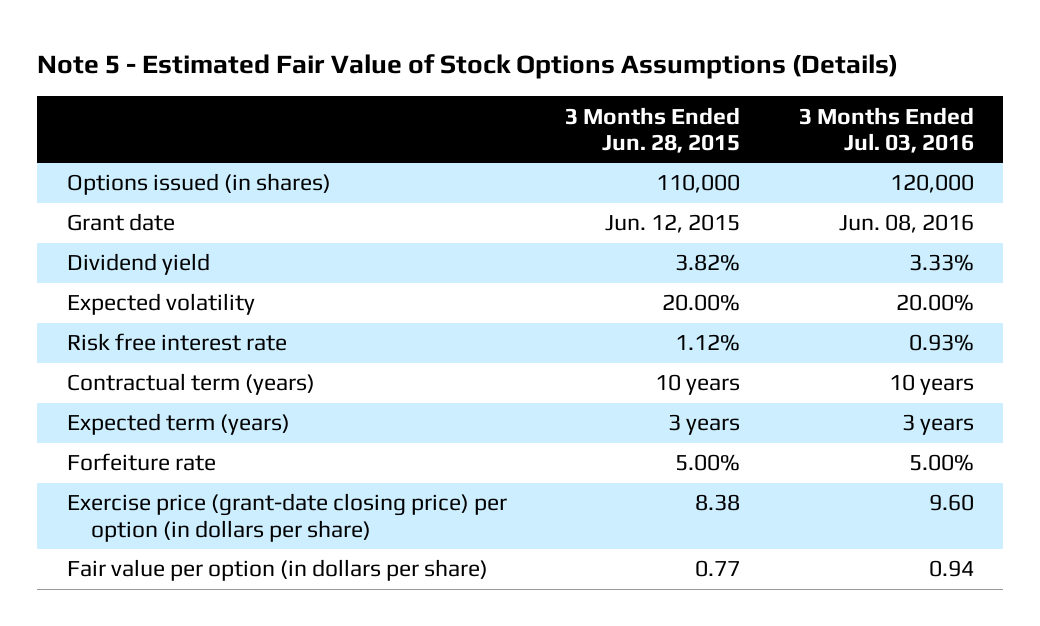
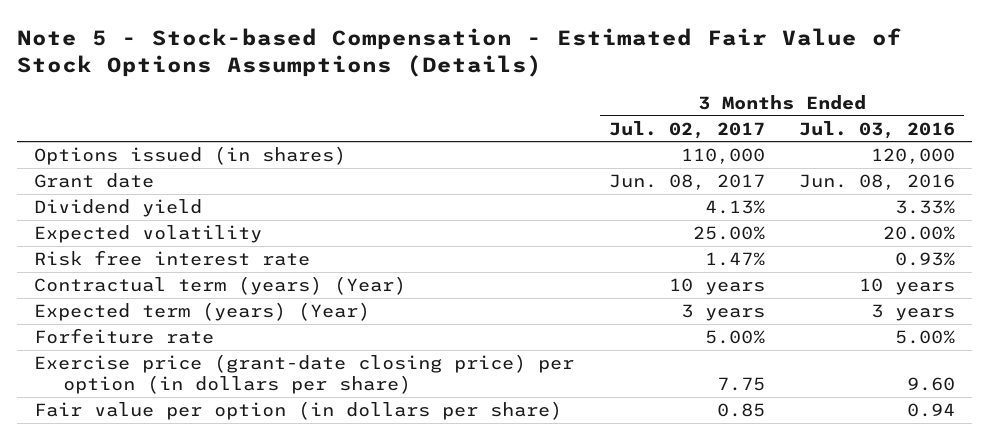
[37,54,899,80] Note 5 - Estimated Fair Value of Stock Options Assumptions (Details) -> [17,27,903,78] Note 5 - Stock-based Compensation - Estimated Fair Value of Stock Options Assumptions (Details)
[565,106,741,154] 3 Months Ended Jun. 28, 2015 -> none
none -> [608,120,765,139] Jul. 02, 2017
[66,373,315,396] Contractual term (years) -> [34,276,407,296] Contractual term (years) (Year)
[66,413,290,436] Expected term (years) -> [34,302,371,322] Expected term (years) (Year)

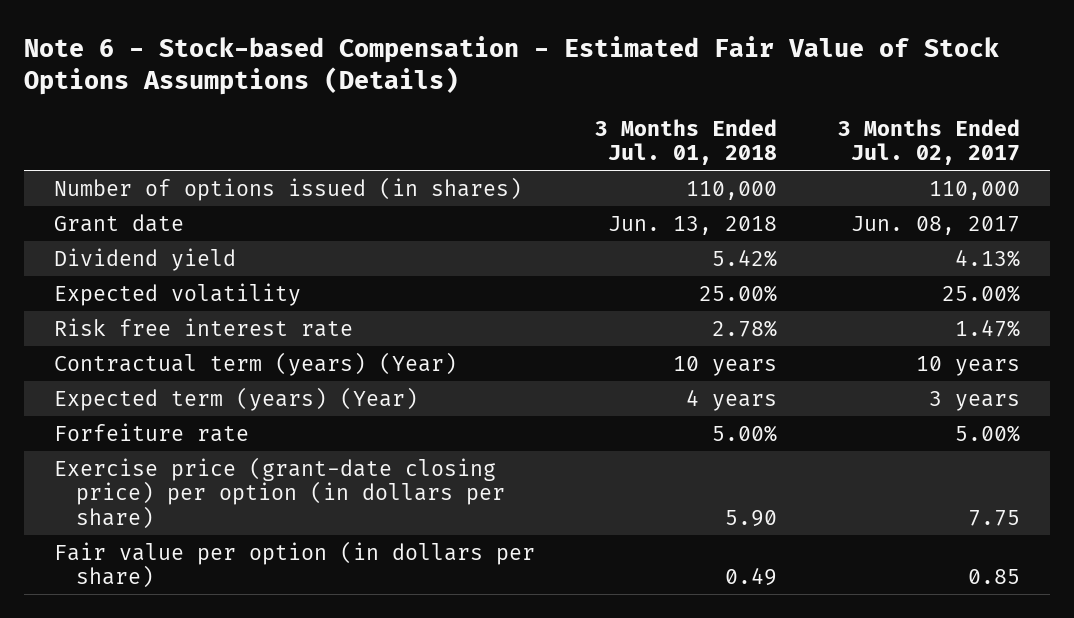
[17,27,903,78] Note 5 - Stock-based Compensation - Estimated Fair Value of Stock Options Assumptions (Details) -> [23,35,999,96] Note 6 - Stock-based Compensation - Estimated Fair Value of Stock Options Assumptions (Details)
[799,120,956,139] Jul. 03, 2016 -> none
none -> [595,118,778,165] 3 Months Ended Jul. 01, 2018
[34,146,347,166] Options issued (in shares) -> [54,176,523,201] Number of options issued (in shares)

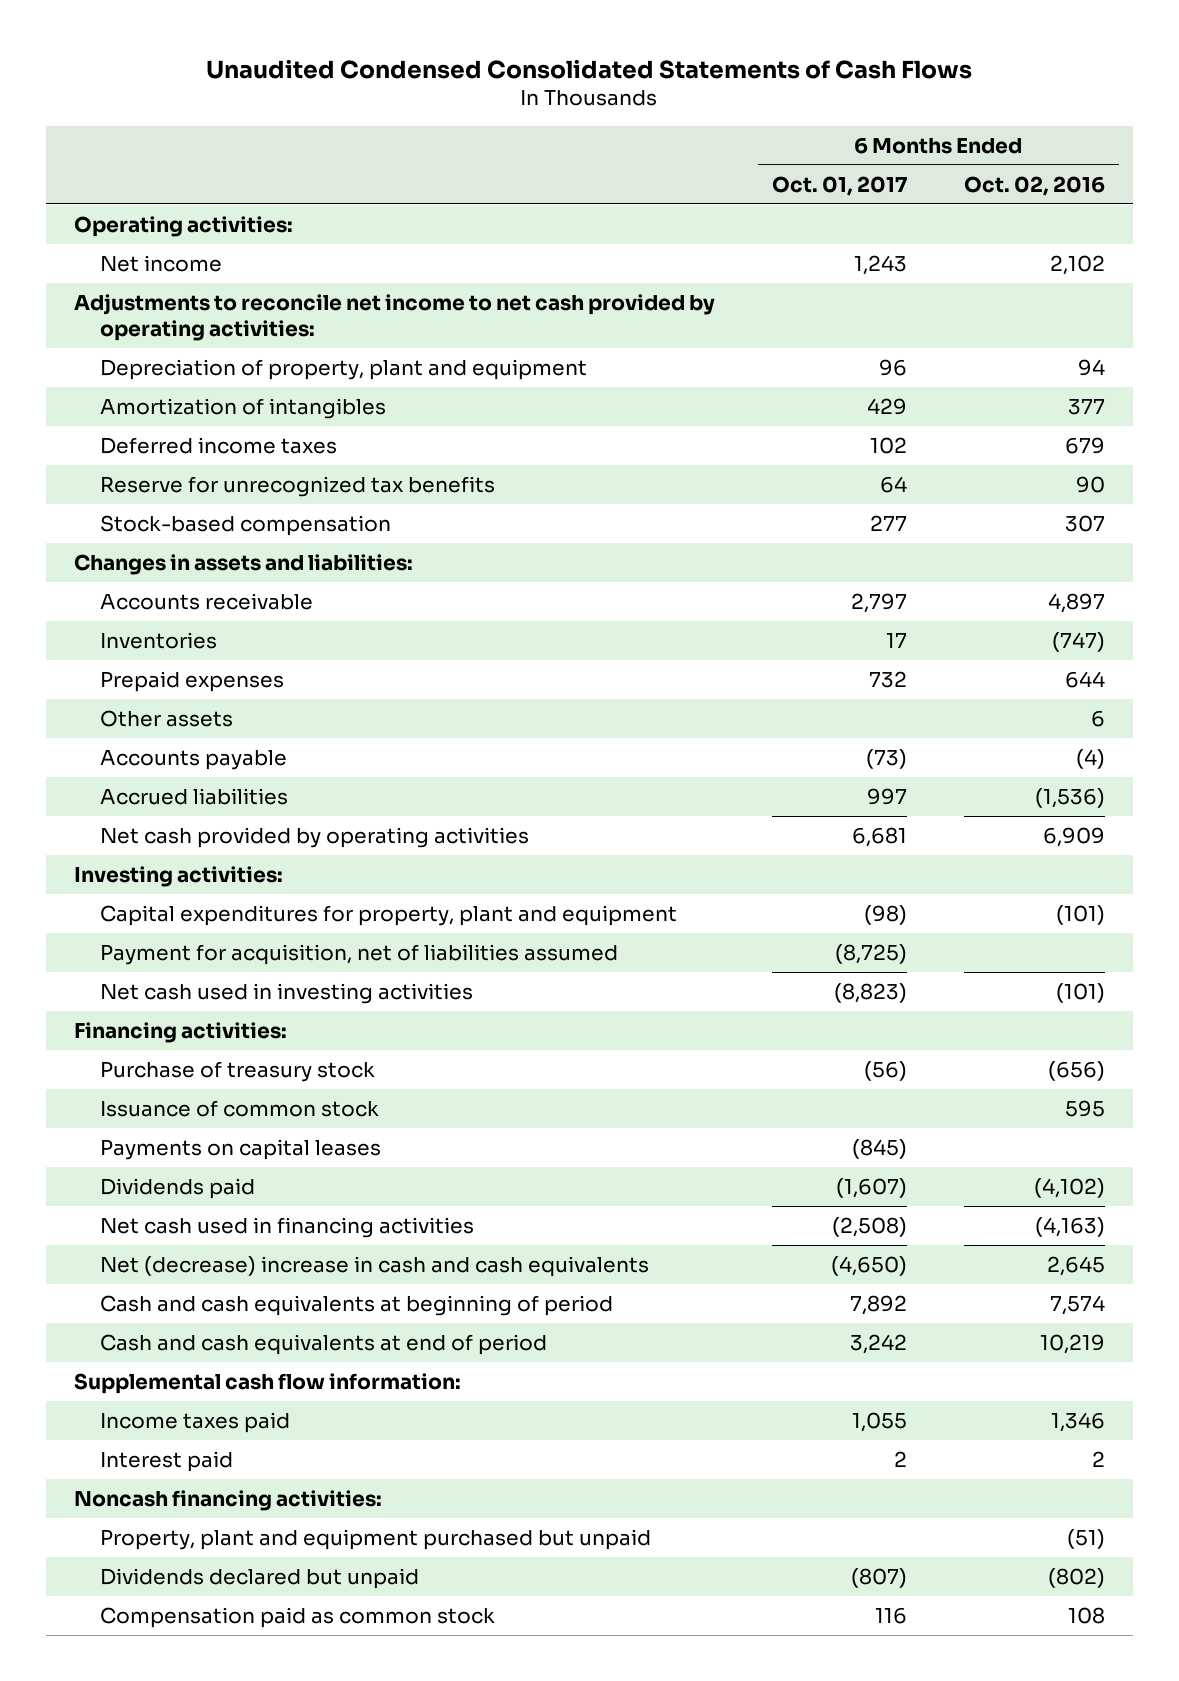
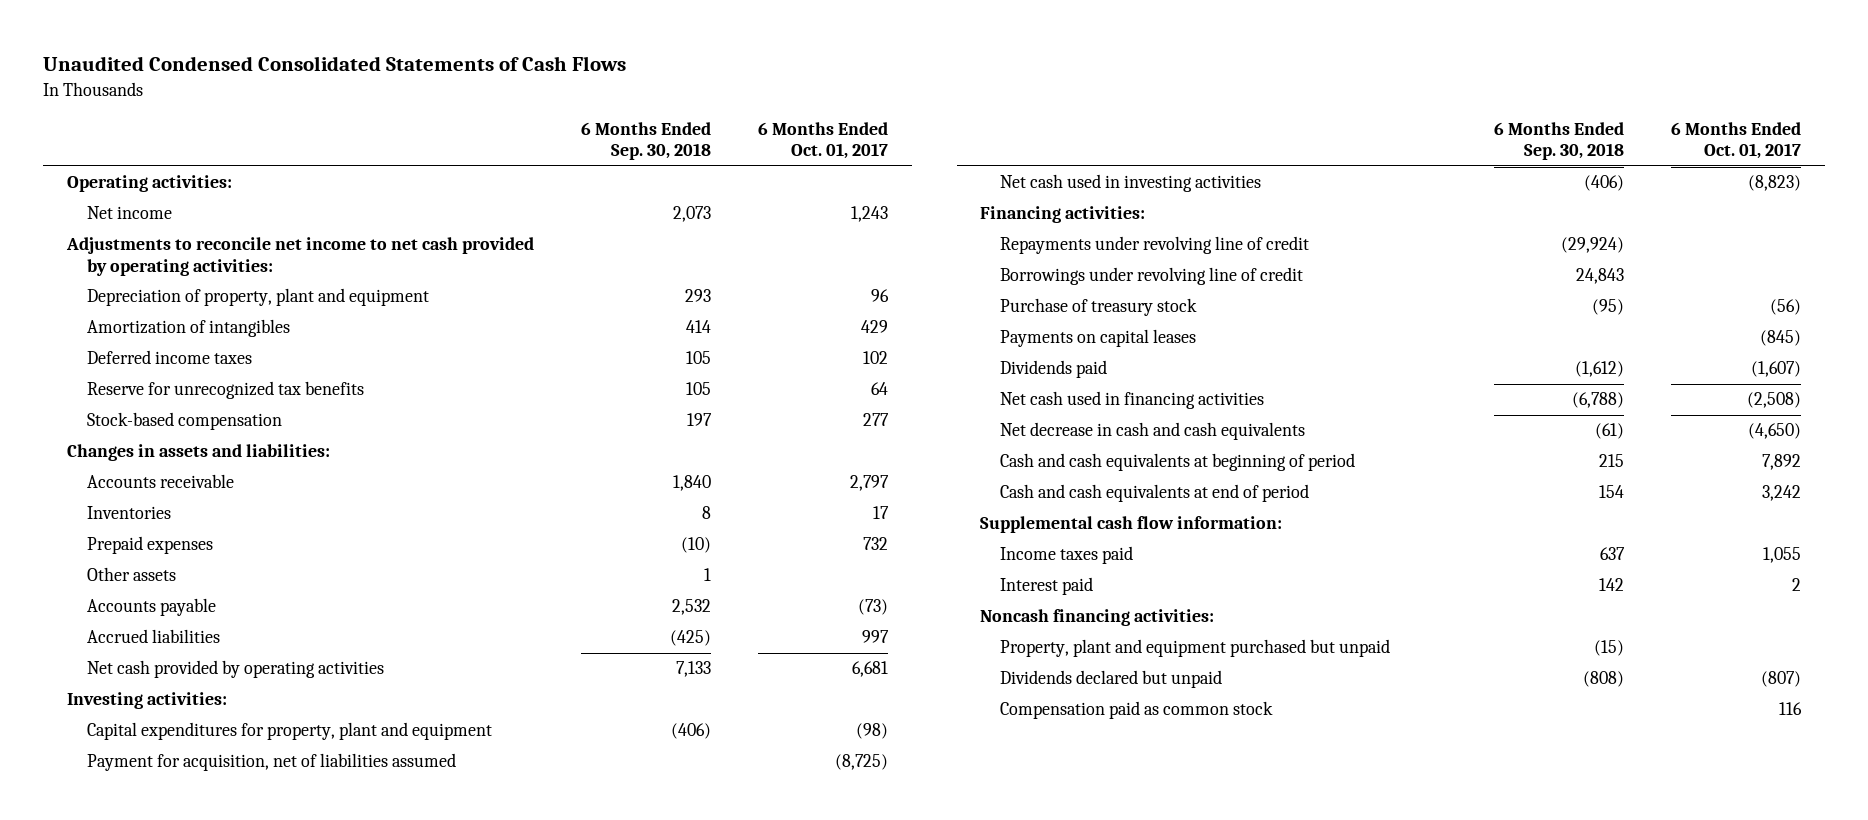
[963,175,1105,196] Oct. 02, 2016 -> none
none -> [580,122,711,161] 6 Months Ended Sep. 30, 2018
none -> [1000,236,1310,255] Repayments under revolving line of credit
none -> [1000,267,1304,286] Borrowings under revolving line of credit
[100,1100,380,1118] Issuance of common stock -> none
[100,1256,650,1278] Net (decrease) increase in cash and cash equivalents -> [1000,422,1306,441] Net decrease in cash and cash equivalents

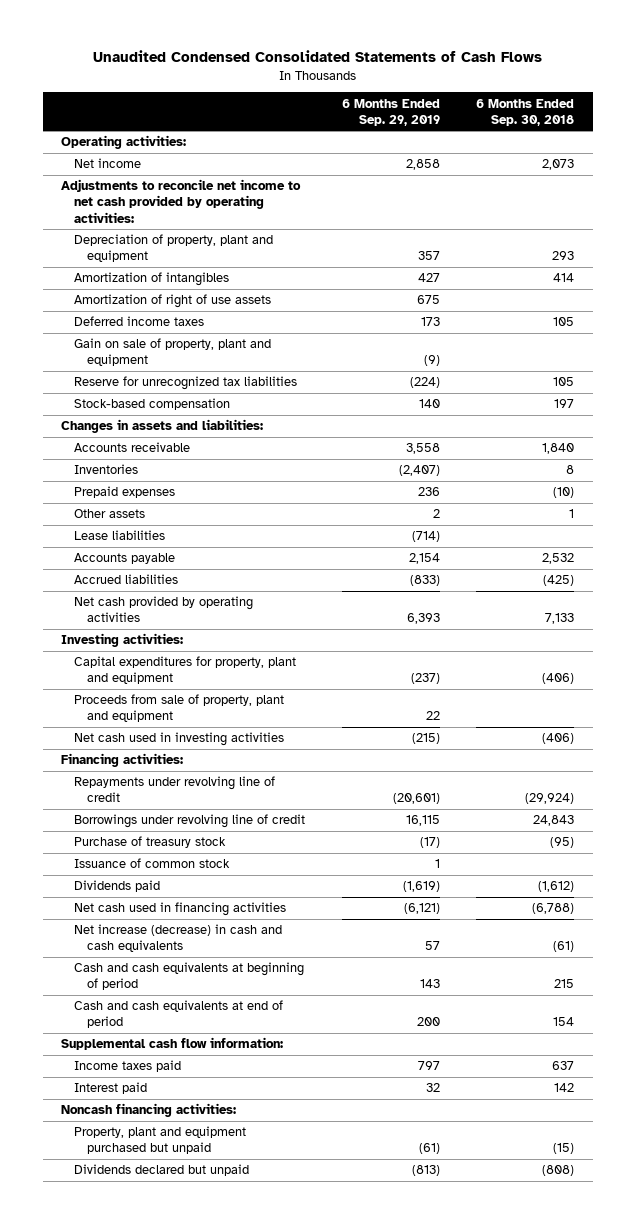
[758,122,889,160] 6 Months Ended Oct. 01, 2017 -> none
none -> [341,98,440,126] 6 Months Ended Sep. 29, 2019
none -> [74,294,272,309] Amortization of right of use assets
none -> [74,338,272,367] Gain on sale of property, plant and equipment
[87,381,365,400] Reserve for unrecognized tax benefits -> [74,376,298,391] Reserve for unrecognized tax liabilities
none -> [74,530,166,541] Lease liabilities
[87,753,457,772] Payment for acquisition, net of liabilities assumed -> none
none -> [74,694,285,723] Proceeds from sale of property, plant and equipment
[1000,329,1197,348] Payments on capital leases -> none
none -> [74,858,231,869] Issuance of common stock
[1000,422,1306,441] Net decrease in cash and cash equivalents -> [74,924,283,953] Net increase (decrease) in cash and cash equivalents
[1000,701,1274,720] Compensation paid as common stock -> none

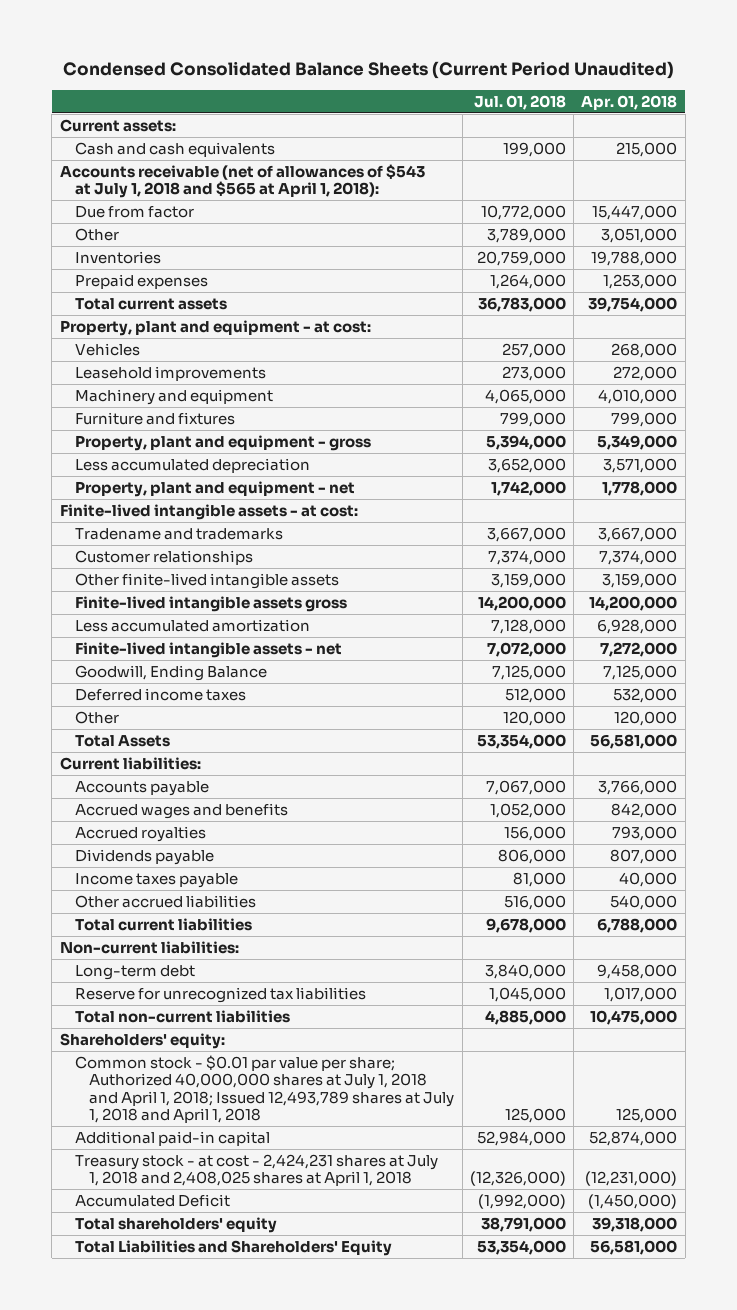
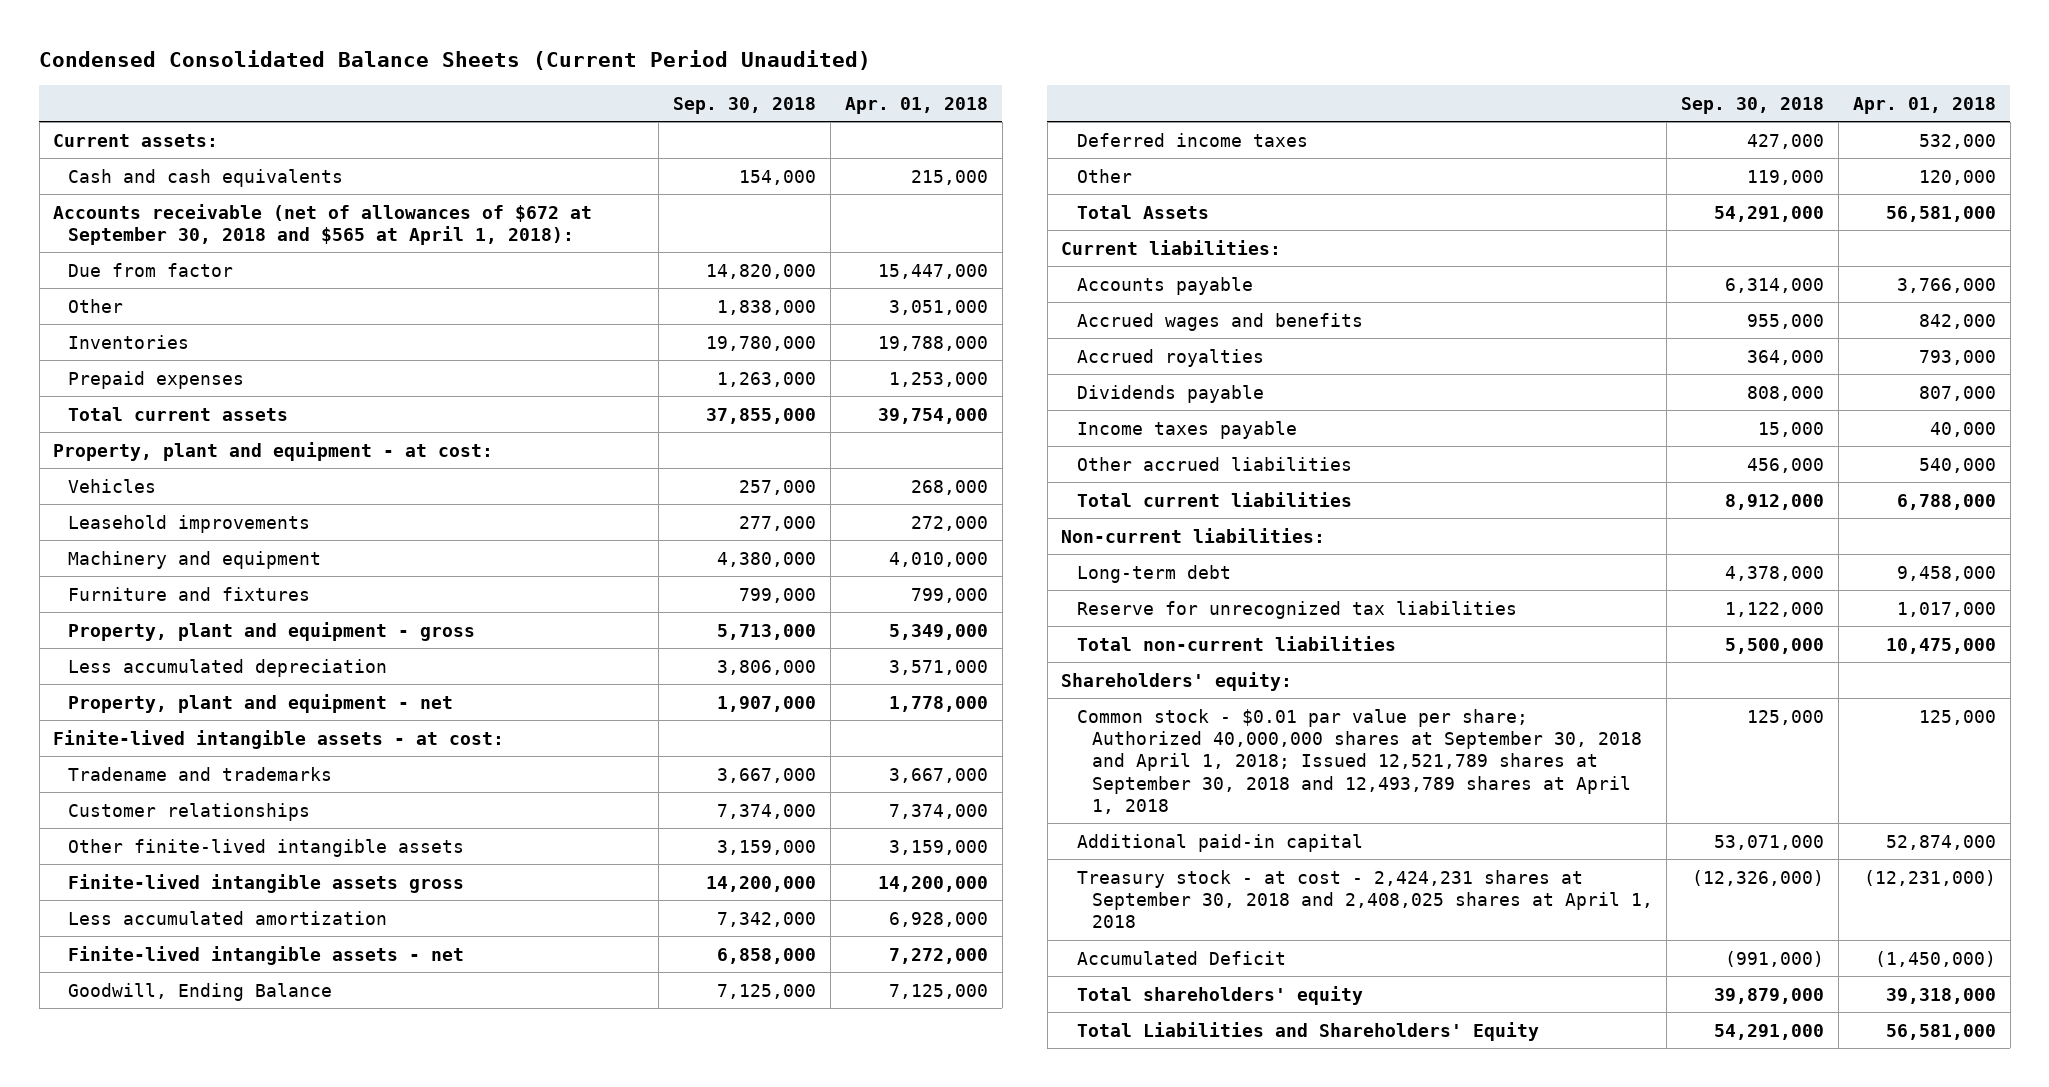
[473,94,566,110] Jul. 01, 2018 -> none
none -> [673,96,817,114] Sep. 30, 2018
[59,163,425,199] Accounts receivable (net of allowances of $543 at July 1, 2018 and $565 at April 1, 2018): -> [53,203,593,245] Accounts receivable (net of allowances of $672 at September 30, 2018 and $565 at April 1, 2018):
[74,1054,455,1124] Common stock - $0.01 par value per share; Authorized 40,000,000 shares at July 1, 2018 and April 1, 2018; Issued 12,493,789 shares at July 1, 2018 and April 1, 2018 -> [1076,708,1642,814] Common stock - $0.01 par value per share; Authorized 40,000,000 shares at September 30, 2018 and April 1, 2018; Issued 12,521,789 shares at September 30, 2018 and 12,493,789 shares at April 1, 2018
[74,1153,438,1187] Treasury stock - at cost - 2,424,231 shares at July 1, 2018 and 2,408,025 shares at April 1, 2018 -> [1076,869,1653,929] Treasury stock - at cost - 2,424,231 shares at September 30, 2018 and 2,408,025 shares at April 1, 2018

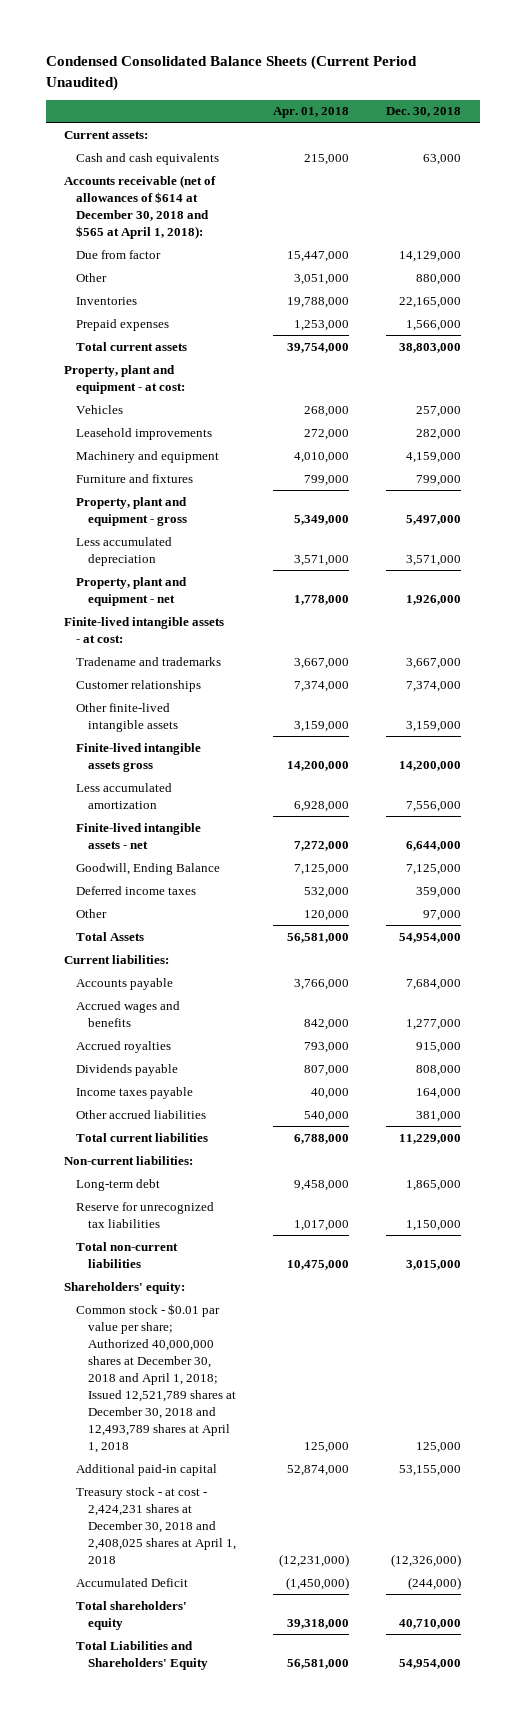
[673,96,817,114] Sep. 30, 2018 -> none
none -> [386,107,462,118] Dec. 30, 2018
[53,203,593,245] Accounts receivable (net of allowances of $672 at September 30, 2018 and $565 at April 1, 2018): -> [64,174,217,239] Accounts receivable (net of allowances of $614 at December 30, 2018 and $565 at April 1, 2018):
[1076,708,1642,814] Common stock - $0.01 par value per share; Authorized 40,000,000 shares at September 30, 2018 and April 1, 2018; Issued 12,521,789 shares at September 30, 2018 and 12,493,789 shares at April 1, 2018 -> [76,1303,236,1454] Common stock - $0.01 par value per share; Authorized 40,000,000 shares at December 30, 2018 and April 1, 2018; Issued 12,521,789 shares at December 30, 2018 and 12,493,789 shares at April 1, 2018
[1076,869,1653,929] Treasury stock - at cost - 2,424,231 shares at September 30, 2018 and 2,408,025 shares at April 1, 2018 -> [76,1486,236,1564] Treasury stock - at cost - 2,424,231 shares at December 30, 2018 and 2,408,025 shares at April 1, 2018

